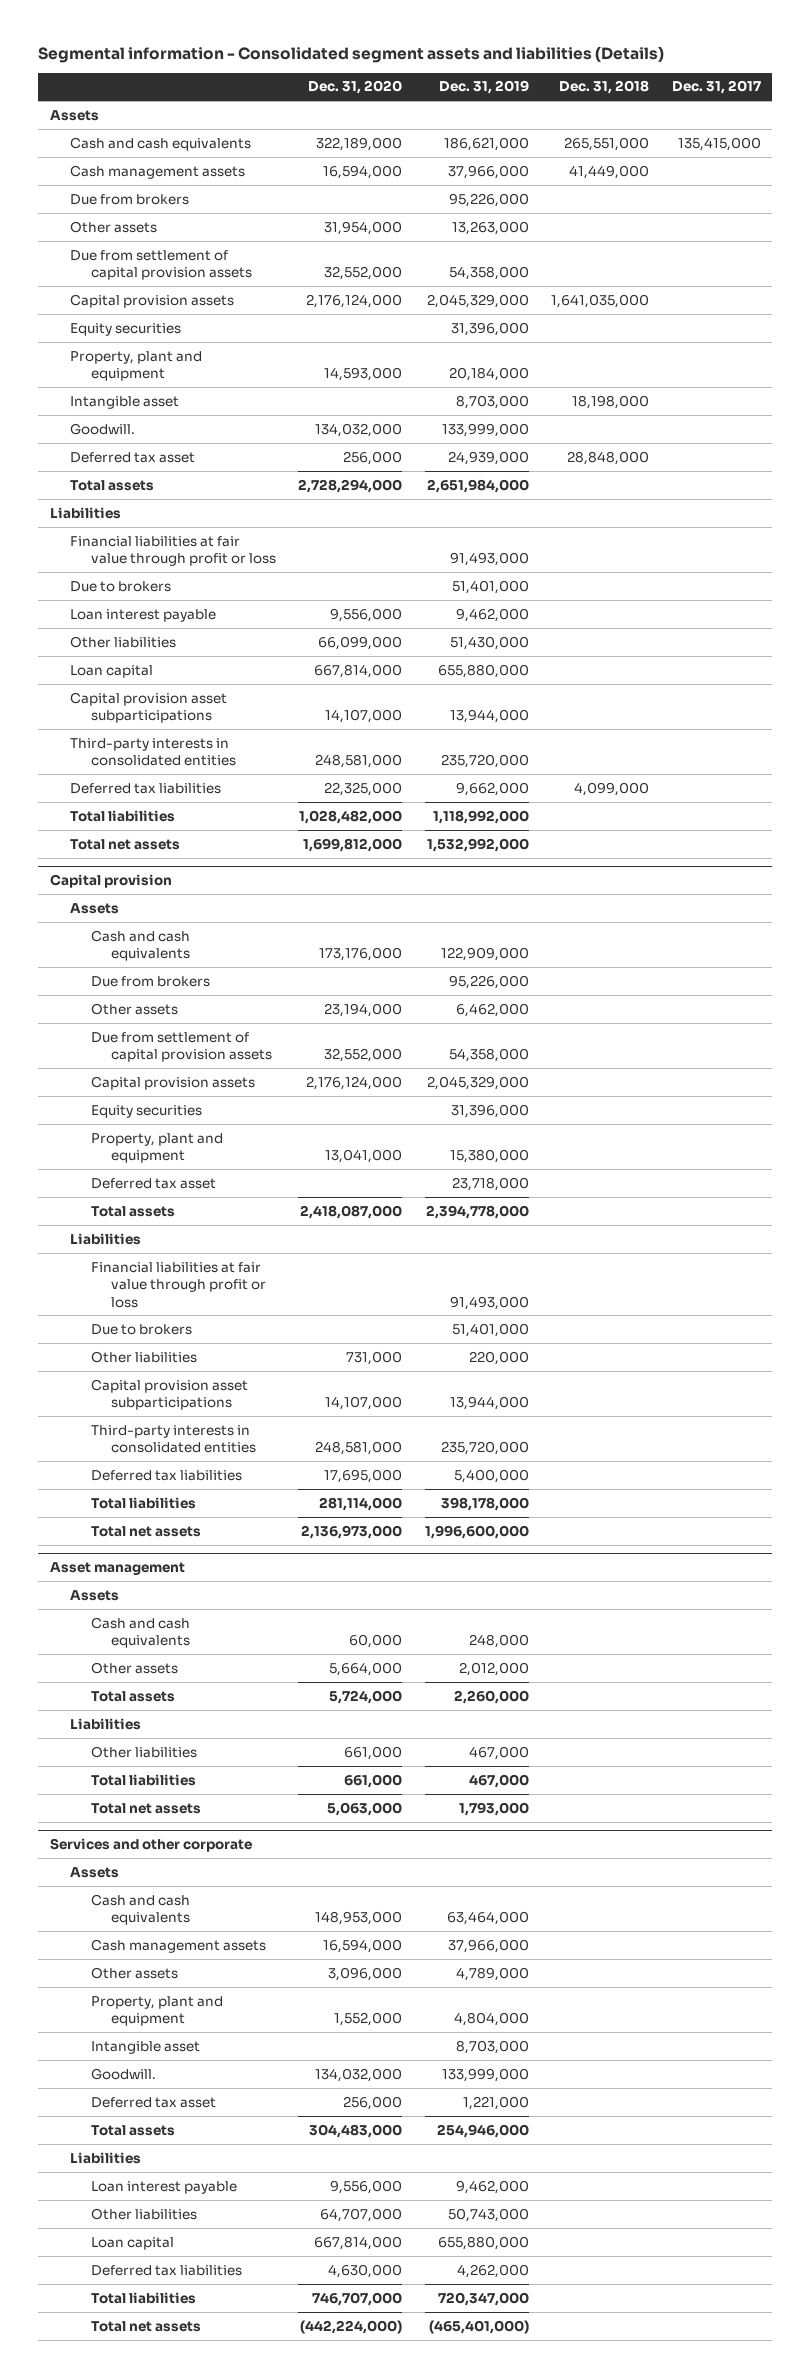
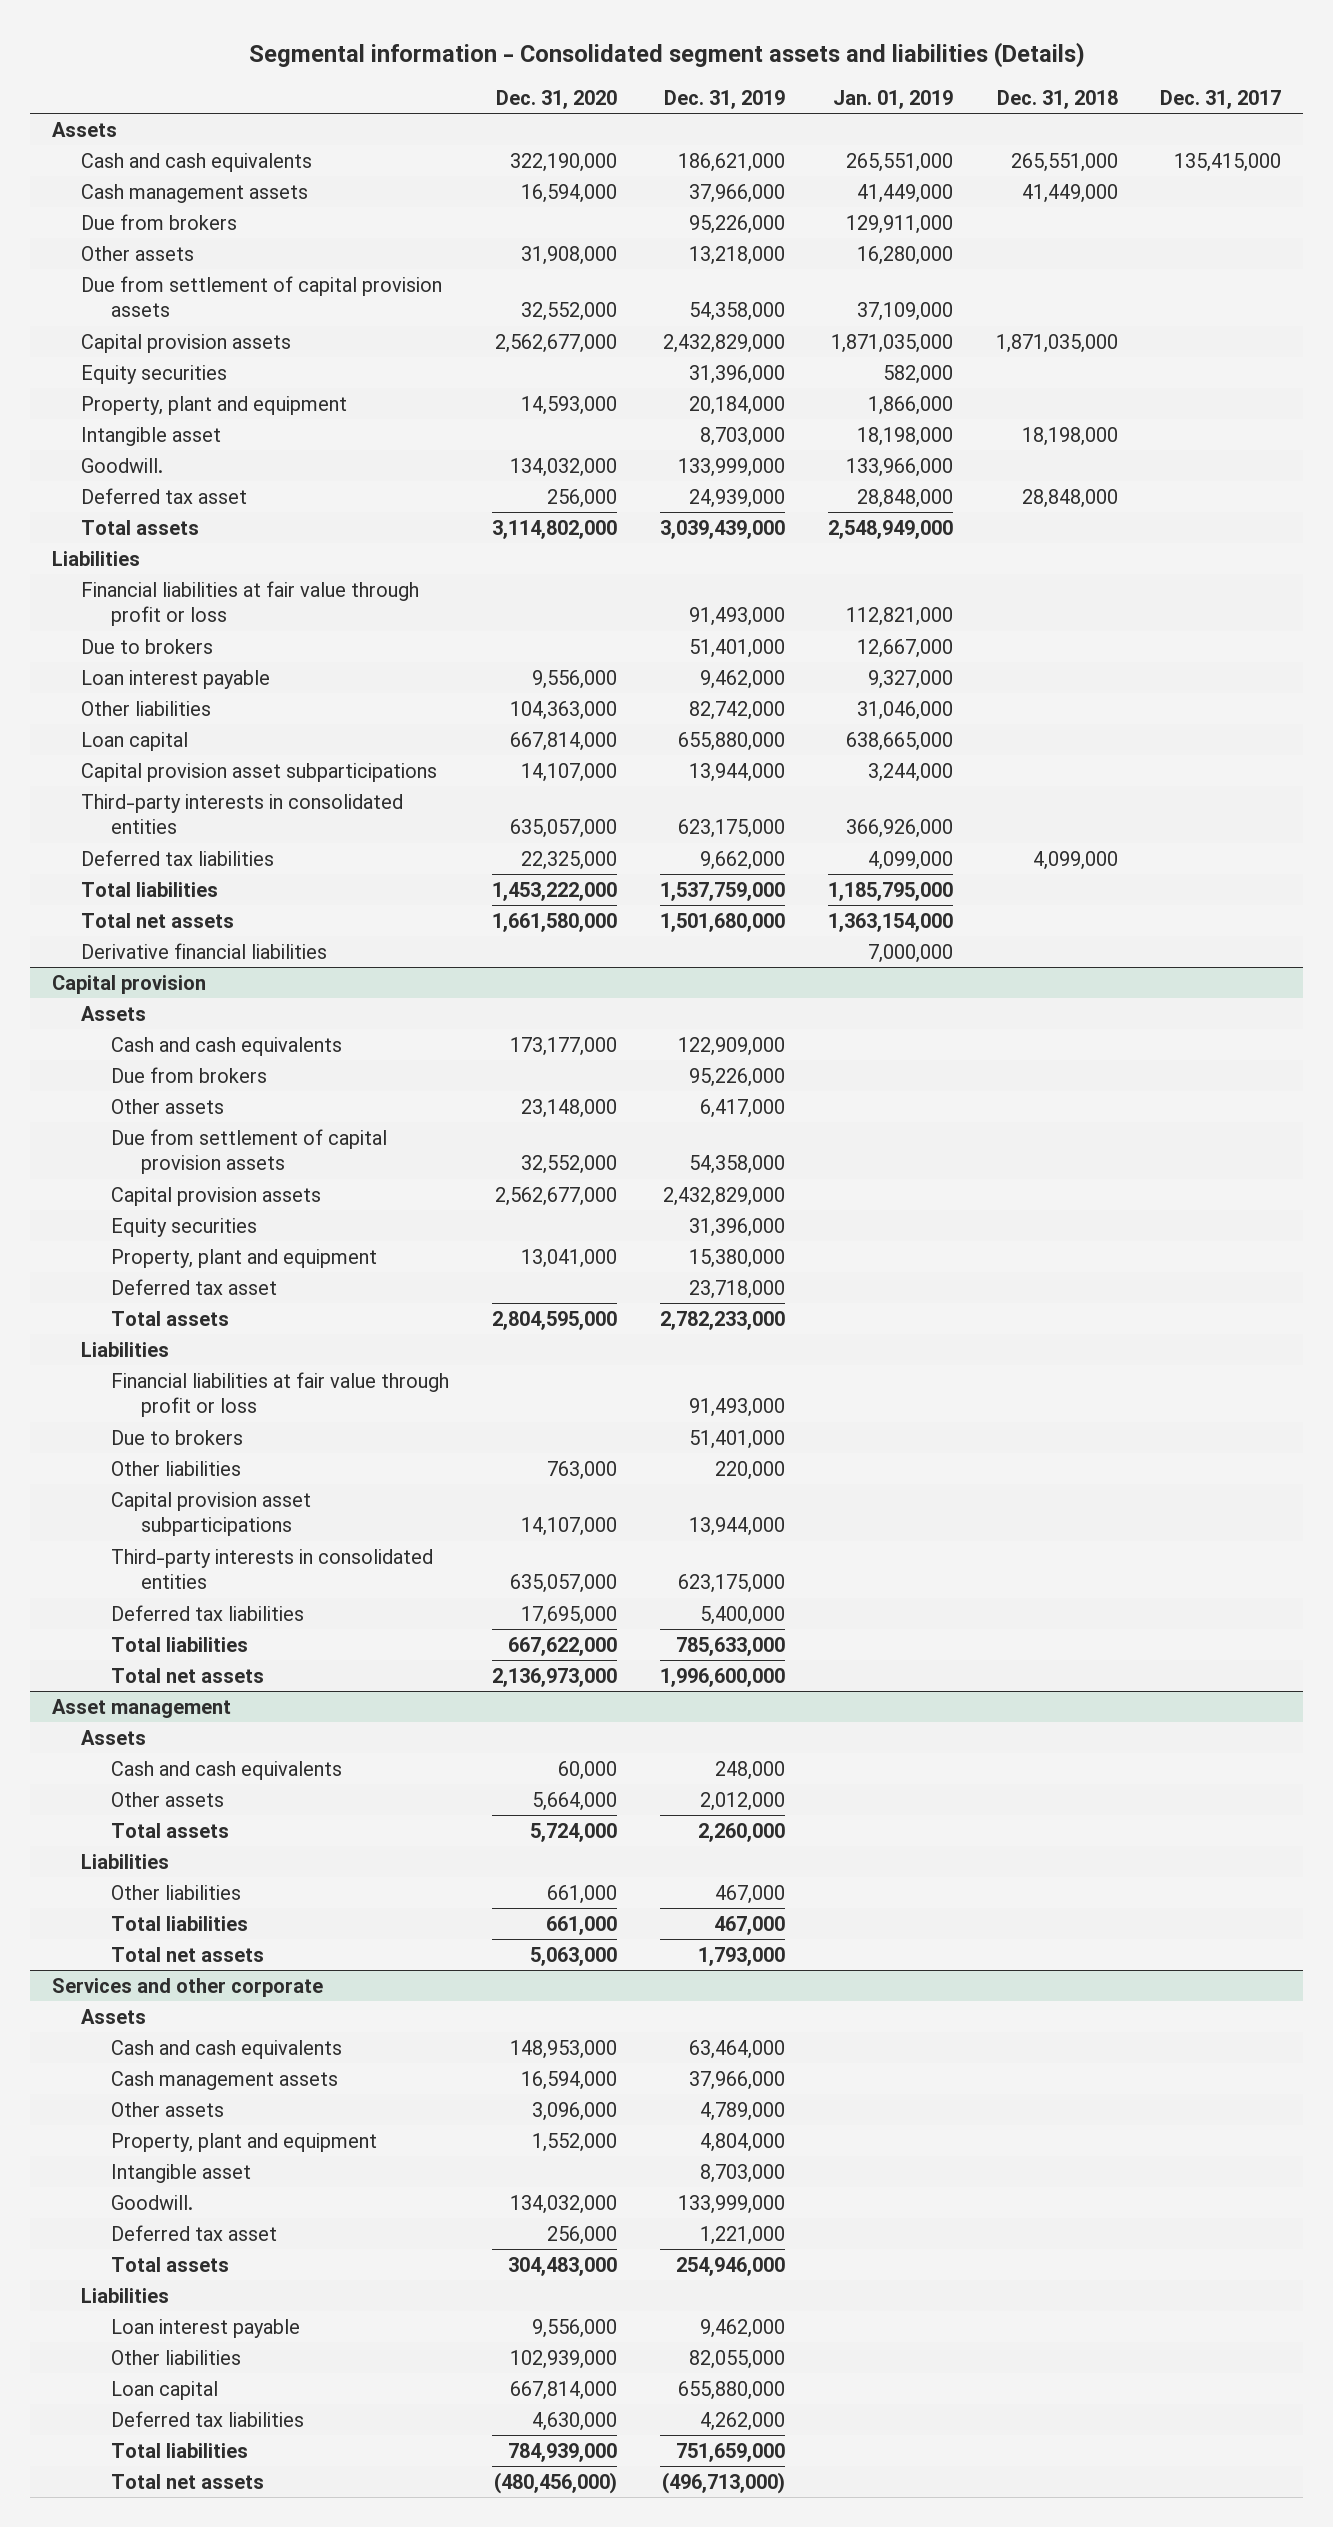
none -> [832,89,953,109] Jan. 01, 2019
[316,136,403,151] 322,189,000 -> [509,152,617,172] 322,190,000
[324,220,403,235] 31,954,000 -> [520,245,617,265] 31,908,000
[451,220,529,235] 13,263,000 -> [688,245,785,265] 13,218,000
[306,293,403,308] 2,176,124,000 -> [494,333,617,353] 2,562,677,000
[426,293,529,308] 2,045,329,000 -> [662,333,785,353] 2,432,829,000
[551,293,650,308] 1,641,035,000 -> [995,333,1118,353] 1,871,035,000
[298,478,403,493] 2,728,294,000 -> [491,519,617,539] 3,114,802,000
[426,478,529,493] 2,651,984,000 -> [659,519,785,539] 3,039,439,000
[318,635,403,650] 66,099,000 -> [509,700,617,720] 104,363,000
[449,635,529,650] 51,430,000 -> [688,700,785,720] 82,742,000
[315,754,403,769] 248,581,000 -> [509,819,617,839] 635,057,000
[440,754,529,769] 235,720,000 -> [677,819,785,839] 623,175,000
[299,809,403,824] 1,028,482,000 -> [491,881,617,901] 1,453,222,000
[432,809,529,824] 1,118,992,000 -> [659,881,785,901] 1,537,759,000
[303,837,403,852] 1,699,812,000 -> [491,912,617,932] 1,661,580,000
[426,837,529,852] 1,532,992,000 -> [659,912,785,932] 1,501,680,000
none -> [81,942,328,959] Derivative financial liabilities
[319,947,403,962] 173,176,000 -> [509,1036,617,1056] 173,177,000
[324,1002,403,1017] 23,194,000 -> [520,1098,617,1118] 23,148,000
[455,1002,529,1017] 6,462,000 -> [699,1098,785,1118] 6,417,000
[306,1075,403,1090] 2,176,124,000 -> [494,1186,617,1206] 2,562,677,000
[426,1075,529,1090] 2,045,329,000 -> [662,1186,785,1206] 2,432,829,000
[300,1204,403,1219] 2,418,087,000 -> [491,1310,617,1330] 2,804,595,000
[425,1204,529,1219] 2,394,778,000 -> [659,1310,785,1330] 2,782,233,000
[346,1350,403,1365] 731,000 -> [546,1460,617,1480] 763,000
[315,1441,403,1456] 248,581,000 -> [509,1574,617,1594] 635,057,000
[440,1441,529,1456] 235,720,000 -> [677,1574,785,1594] 623,175,000
[319,1496,403,1511] 281,114,000 -> [507,1636,617,1656] 667,622,000
[440,1496,529,1511] 398,178,000 -> [675,1636,785,1656] 785,633,000
[320,2207,403,2222] 64,707,000 -> [509,2349,617,2369] 102,939,000
[447,2207,529,2222] 50,743,000 -> [688,2349,785,2369] 82,055,000
[312,2291,403,2306] 746,707,000 -> [507,2442,617,2462] 784,939,000
[437,2291,529,2306] 720,347,000 -> [675,2442,785,2462] 751,659,000
[300,2319,403,2334] (442,224,000) -> [493,2471,617,2494] (480,456,000)
[428,2319,529,2334] (465,401,000) -> [661,2471,785,2494] (496,713,000)

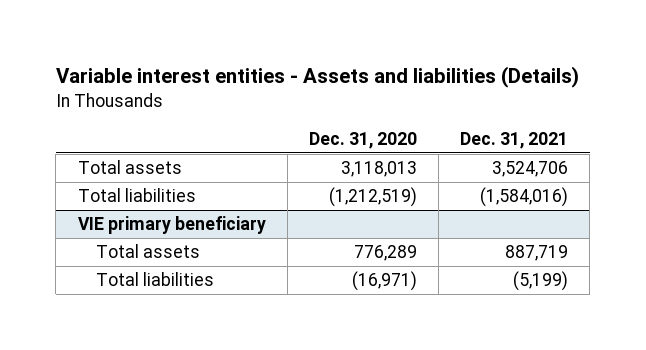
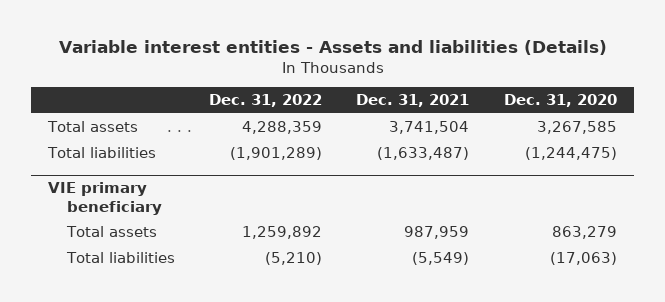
none -> [208,94,322,108] Dec. 31, 2022
[340,161,417,178] 3,118,013 -> [536,121,617,135] 3,267,585
[492,161,569,178] 3,524,706 -> [389,121,470,135] 3,741,504
[328,187,417,208] (1,212,519) -> [524,147,617,161] (1,244,475)
[480,187,569,208] (1,584,016) -> [377,147,470,161] (1,633,487)
[353,245,417,262] 776,289 -> [551,226,617,240] 863,279
[505,245,569,262] 887,719 -> [404,226,470,240] 987,959
[351,271,417,292] (16,971) -> [549,252,617,266] (17,063)
[513,271,569,292] (5,199) -> [412,252,470,266] (5,549)

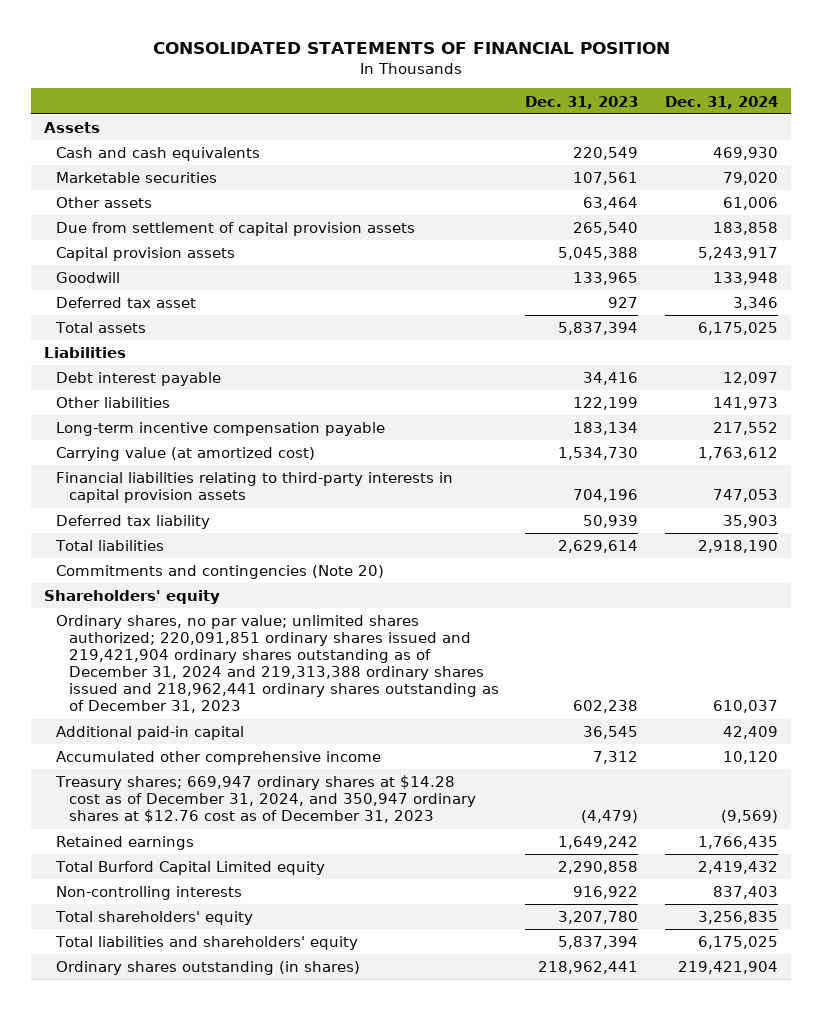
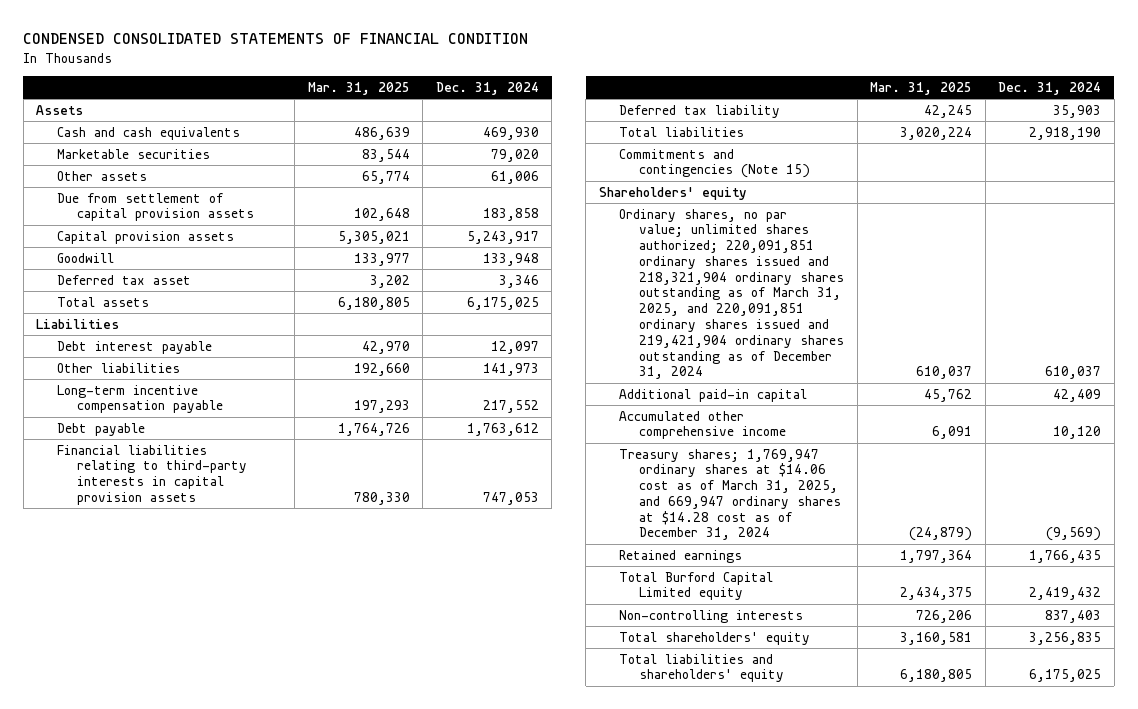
[152,41,670,54] CONSOLIDATED STATEMENTS OF FINANCIAL POSITION -> [23,33,529,45] CONDENSED CONSOLIDATED STATEMENTS OF FINANCIAL CONDITION
[525,95,639,109] Dec. 31, 2023 -> none
none -> [307,81,410,95] Mar. 31, 2025
[56,447,316,462] Carrying value (at amortized cost) -> [56,422,145,436] Debt payable
[56,565,385,580] Commitments and contingencies (Note 20) -> [618,148,811,179] Commitments and contingencies (Note 15)
[56,615,499,714] Ordinary shares, no par value; unlimited shares authorized; 220,091,851 ordinary shares issued and 219,421,904 ordinary shares outstanding as of December 31, 2024 and 219,313,388 ordinary shares issued and 218,962,441 ordinary shares outstanding as of December 31, 2023 -> [618,208,845,380] Ordinary shares, no par value; unlimited shares authorized; 220,091,851 ordinary shares issued and 218,321,904 ordinary shares outstanding as of March 31, 2025, and 220,091,851 ordinary shares issued and 219,421,904 ordinary shares outstanding as of December 31, 2024
[55,775,476,824] Treasury shares; 669,947 ordinary shares at $14.28 cost as of December 31, 2024, and 350,947 ordinary shares at $12.76 cost as of December 31, 2023 -> [618,448,842,541] Treasury shares; 1,769,947 ordinary shares at $14.06 cost as of March 31, 2025, and 669,947 ordinary shares at $14.28 cost as of December 31, 2024
[56,961,361,976] Ordinary shares outstanding (in shares) -> none

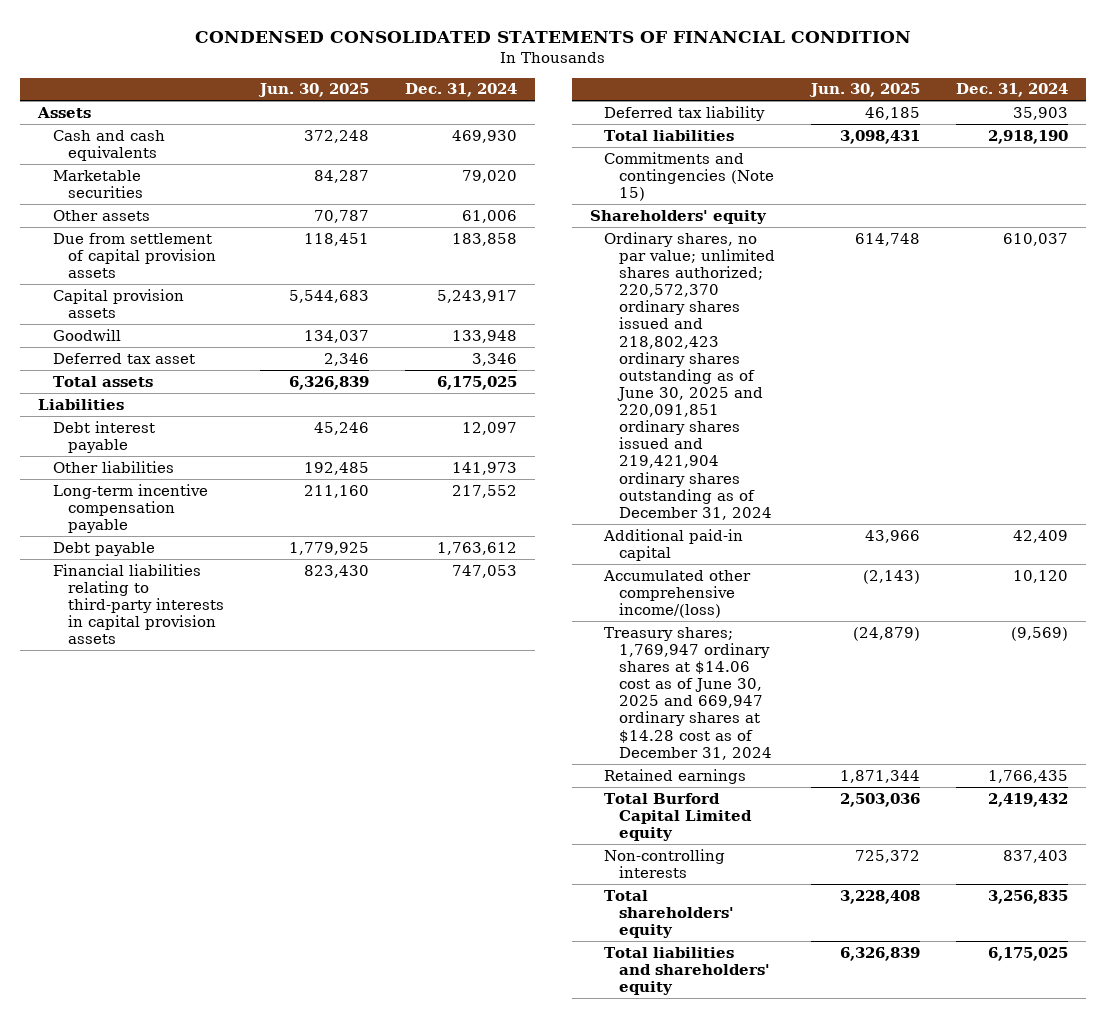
[307,81,410,95] Mar. 31, 2025 -> none
none -> [257,83,369,98] Jun. 30, 2025
[618,208,845,380] Ordinary shares, no par value; unlimited shares authorized; 220,091,851 ordinary shares issued and 218,321,904 ordinary shares outstanding as of March 31, 2025, and 220,091,851 ordinary shares issued and 219,421,904 ordinary shares outstanding as of December 31, 2024 -> [604,231,776,520] Ordinary shares, no par value; unlimited shares authorized; 220,572,370 ordinary shares issued and 218,802,423 ordinary shares outstanding as of June 30, 2025 and 220,091,851 ordinary shares issued and 219,421,904 ordinary shares outstanding as of December 31, 2024
[618,410,787,440] Accumulated other comprehensive income -> [603,569,752,618] Accumulated other comprehensive income/(loss)
[618,448,842,541] Treasury shares; 1,769,947 ordinary shares at $14.06 cost as of March 31, 2025, and 669,947 ordinary shares at $14.28 cost as of December 31, 2024 -> [604,626,773,760] Treasury shares; 1,769,947 ordinary shares at $14.06 cost as of June 30, 2025 and 669,947 ordinary shares at $14.28 cost as of December 31, 2024

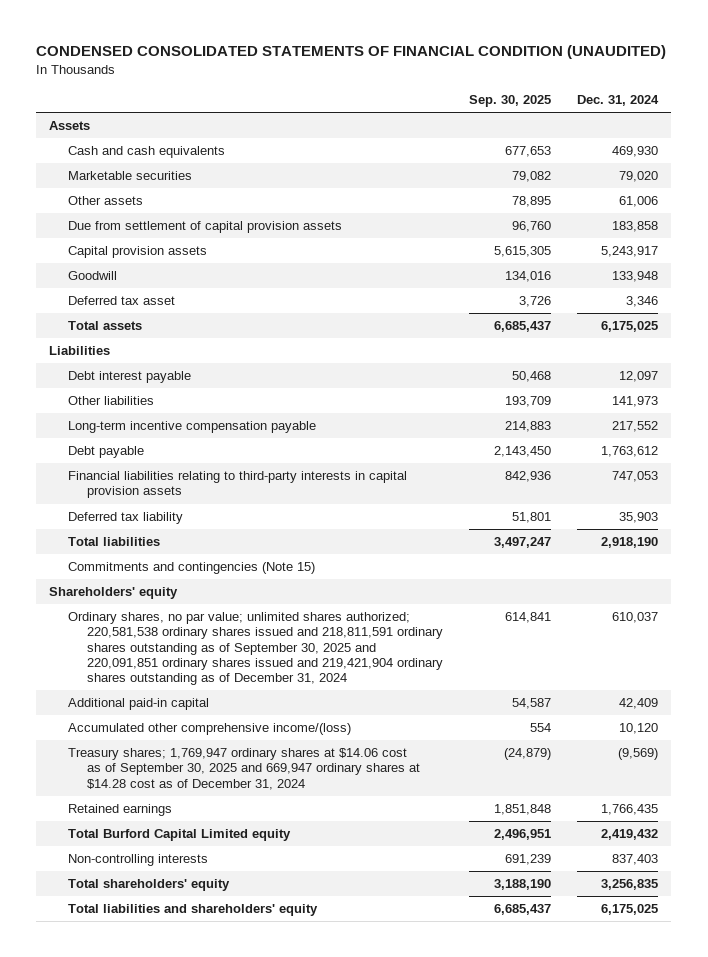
[195,31,912,44] CONDENSED CONSOLIDATED STATEMENTS OF FINANCIAL CONDITION -> [36,45,667,60] CONDENSED CONSOLIDATED STATEMENTS OF FINANCIAL CONDITION (UNAUDITED)
[257,83,369,98] Jun. 30, 2025 -> none
none -> [469,94,552,107] Sep. 30, 2025
[604,231,776,520] Ordinary shares, no par value; unlimited shares authorized; 220,572,370 ordinary shares issued and 218,802,423 ordinary shares outstanding as of June 30, 2025 and 220,091,851 ordinary shares issued and 219,421,904 ordinary shares outstanding as of December 31, 2024 -> [68,612,444,686] Ordinary shares, no par value; unlimited shares authorized; 220,581,538 ordinary shares issued and 218,811,591 ordinary shares outstanding as of September 30, 2025 and 220,091,851 ordinary shares issued and 219,421,904 ordinary shares outstanding as of December 31, 2024
[604,626,773,760] Treasury shares; 1,769,947 ordinary shares at $14.06 cost as of June 30, 2025 and 669,947 ordinary shares at $14.28 cost as of December 31, 2024 -> [68,748,421,790] Treasury shares; 1,769,947 ordinary shares at $14.06 cost as of September 30, 2025 and 669,947 ordinary shares at $14.28 cost as of December 31, 2024

